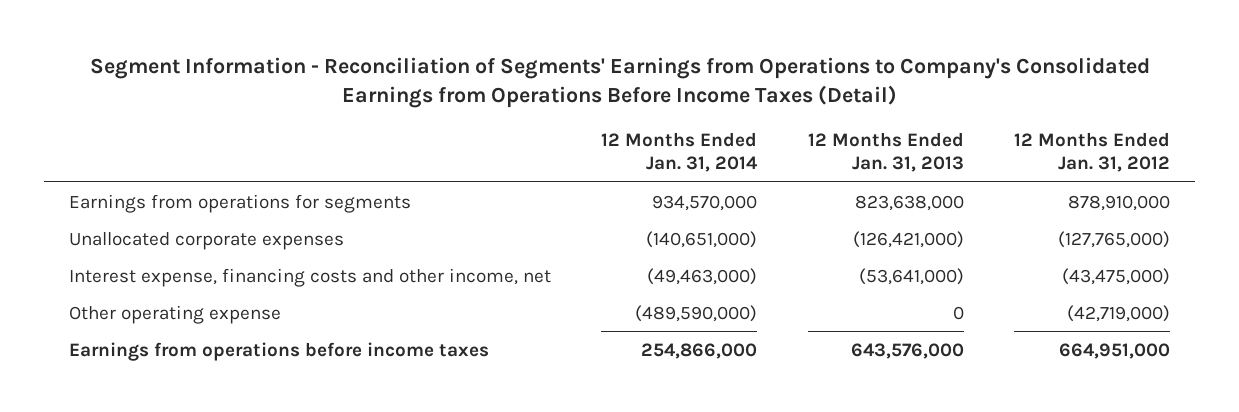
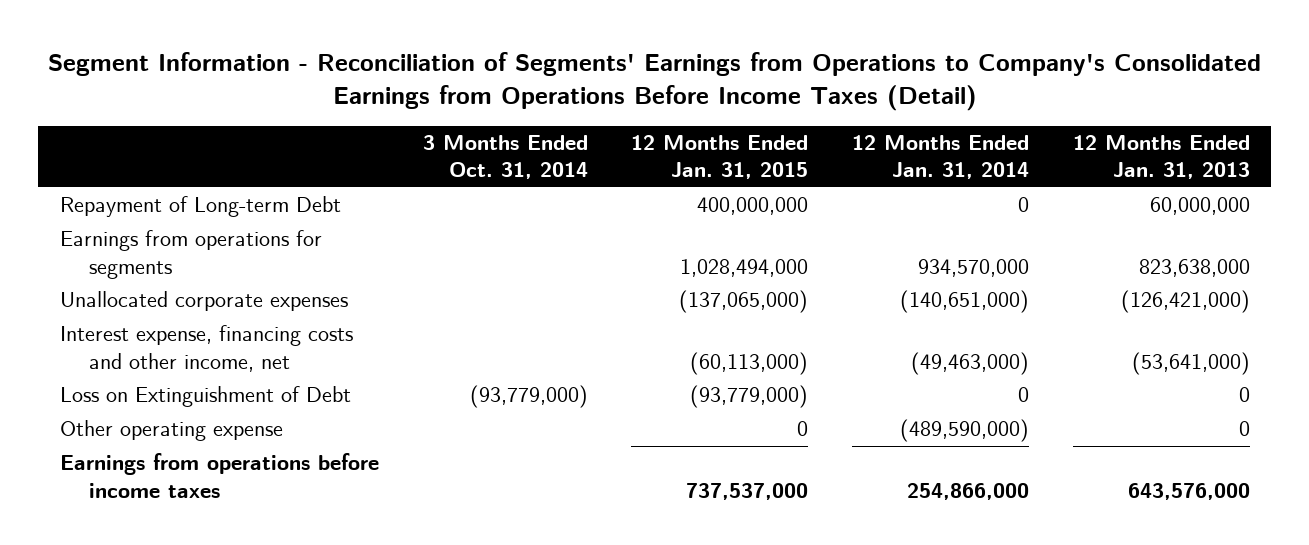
[1014,131,1171,173] 12 Months Ended Jan. 31, 2012 -> none
none -> [422,134,588,180] 3 Months Ended Oct. 31, 2014
none -> [631,134,809,180] 12 Months Ended Jan. 31, 2015
none -> [59,196,341,218] Repayment of Long-term Debt
none -> [59,386,351,408] Loss on Extinguishment of Debt

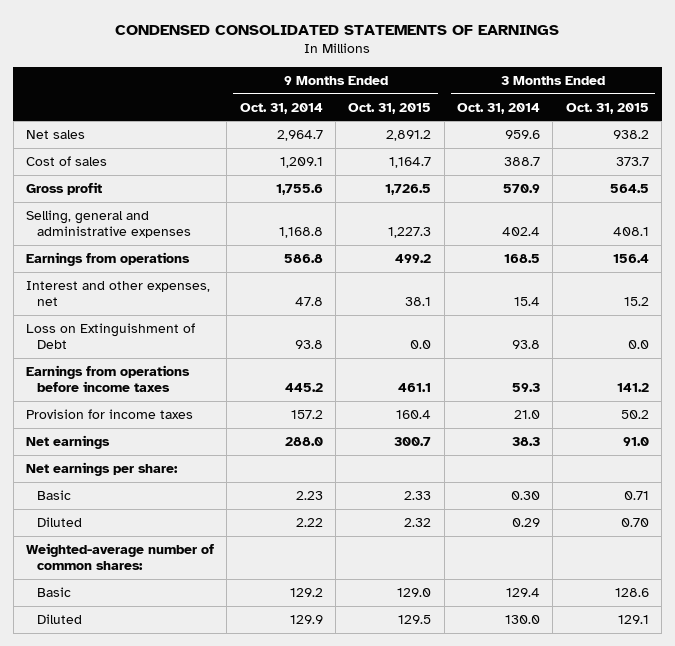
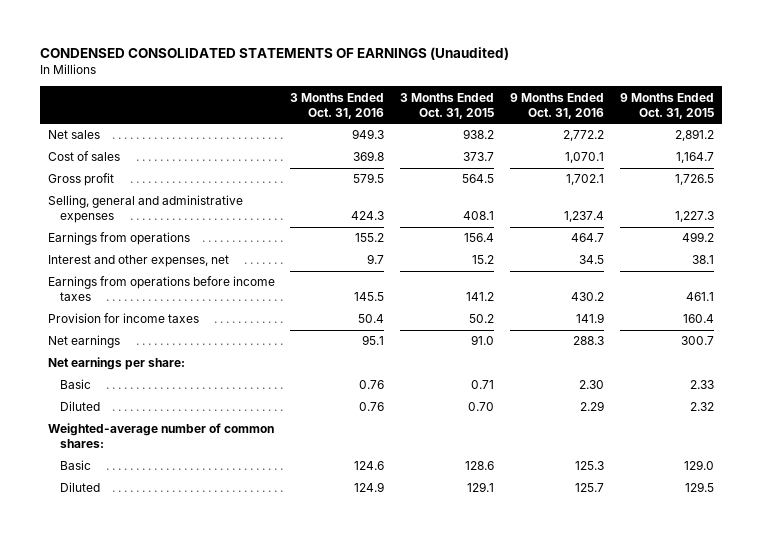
[115,24,560,35] CONDENSED CONSOLIDATED STATEMENTS OF EARNINGS -> [39,47,509,61] CONDENSED CONSOLIDATED STATEMENTS OF EARNINGS (Unaudited)
[239,102,323,114] Oct. 31, 2014 -> none
[457,102,541,114] Oct. 31, 2014 -> none
none -> [290,92,385,119] 3 Months Ended Oct. 31, 2016
none -> [510,92,605,119] 9 Months Ended Oct. 31, 2016
[26,323,196,350] Loss on Extinguishment of Debt -> none

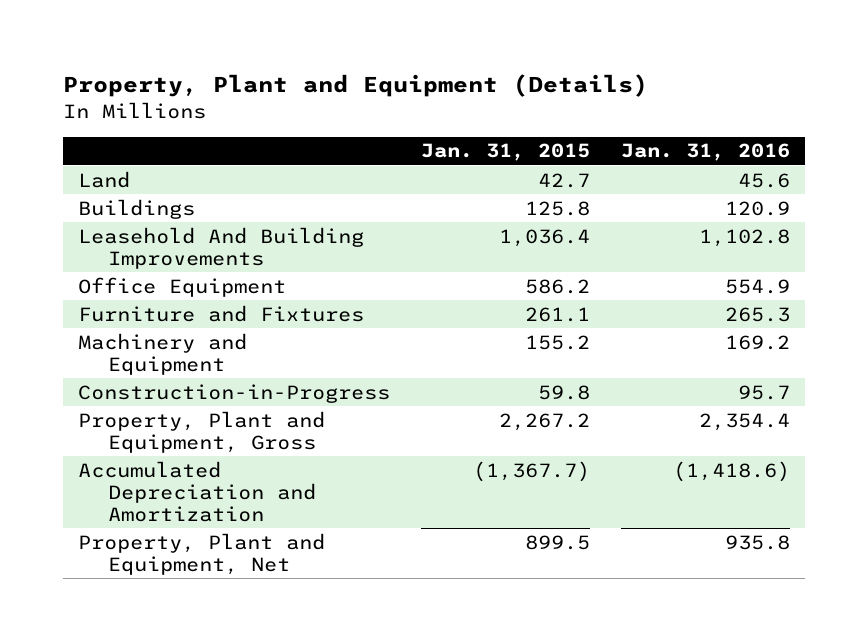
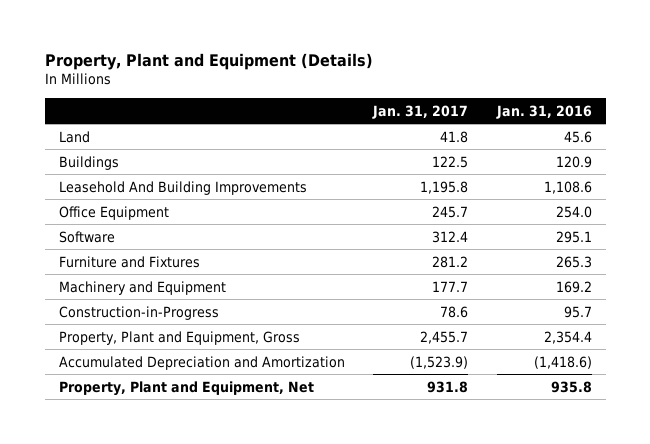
[421,143,591,162] Jan. 31, 2015 -> none
none -> [372,104,469,119] Jan. 31, 2017
[698,228,790,247] 1,102.8 -> [543,180,592,194] 1,108.6
[724,278,790,294] 554.9 -> [555,205,592,218] 254.0
none -> [58,230,115,243] Software

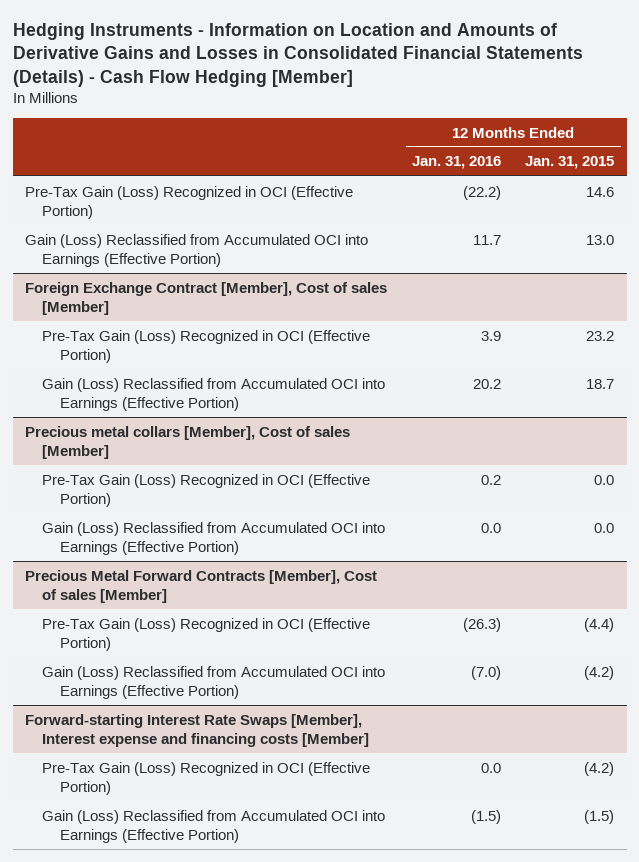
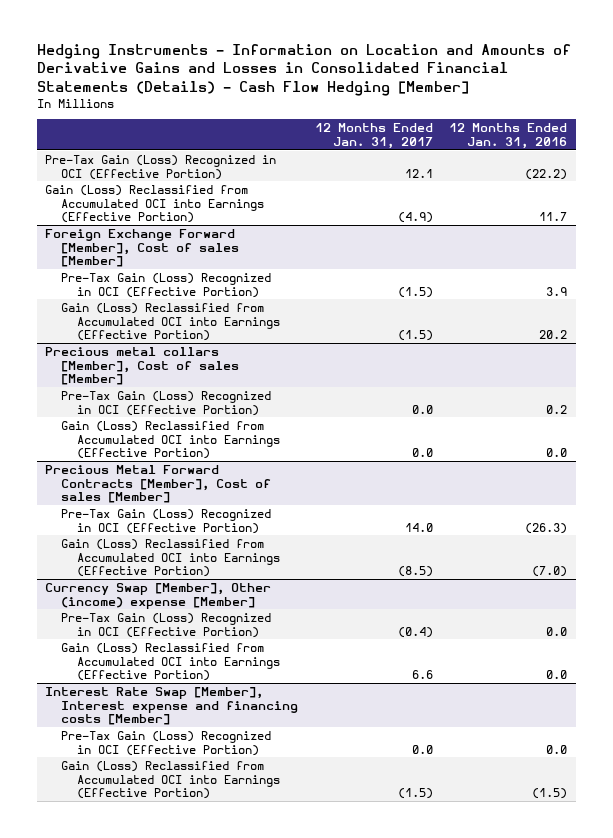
[525,156,615,170] Jan. 31, 2015 -> none
none -> [314,123,433,149] 12 Months Ended Jan. 31, 2017
[24,281,387,315] Foreign Exchange Contract [Member], Cost of sales [Member] -> [45,228,240,268] Foreign Exchange Forward [Member], Cost of sales [Member]
[24,713,370,747] Forward-starting Interest Rate Swaps [Member], Interest expense and financing costs [Member] -> none
none -> [45,582,272,609] Currency Swap [Member], Other (income) expense [Member]
none -> [61,642,281,682] Gain (Loss) Reclassified from Accumulated OCI into Earnings (Effective Portion)
none -> [45,686,299,726] Interest Rate Swap [Member], Interest expense and financing costs [Member]
none -> [61,730,272,756] Pre-Tax Gain (Loss) Recognized in OCI (Effective Portion)

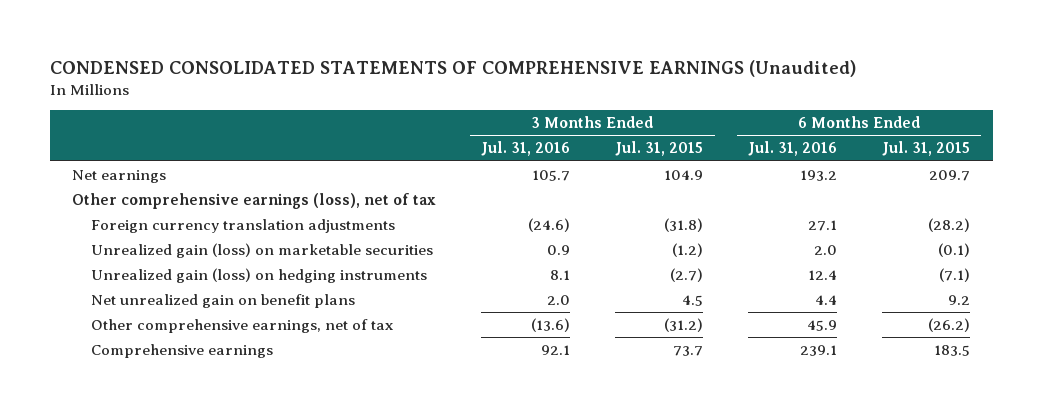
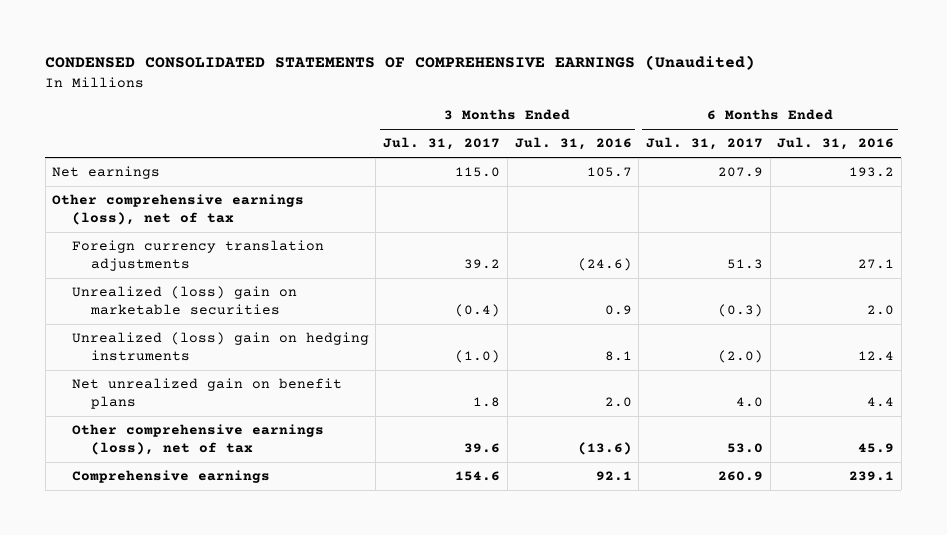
[615,141,704,157] Jul. 31, 2015 -> none
[882,141,971,157] Jul. 31, 2015 -> none
none -> [383,137,501,151] Jul. 31, 2017
none -> [645,137,763,151] Jul. 31, 2017
[90,242,433,258] Unrealized gain (loss) on marketable securities -> [71,286,297,316] Unrealized (loss) gain on marketable securities
[90,267,427,283] Unrealized gain (loss) on hedging instruments -> [71,332,369,362] Unrealized (loss) gain on hedging instruments
[90,318,393,333] Other comprehensive earnings, net of tax -> [71,424,324,456] Other comprehensive earnings (loss), net of tax

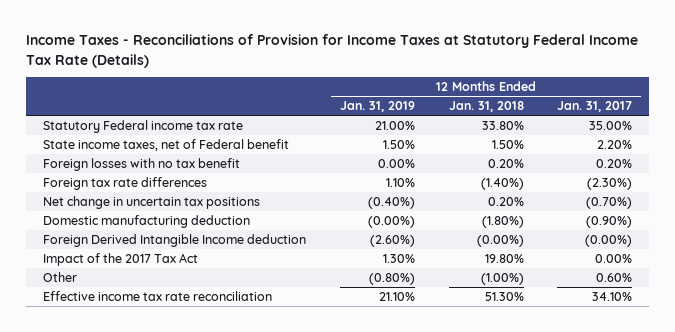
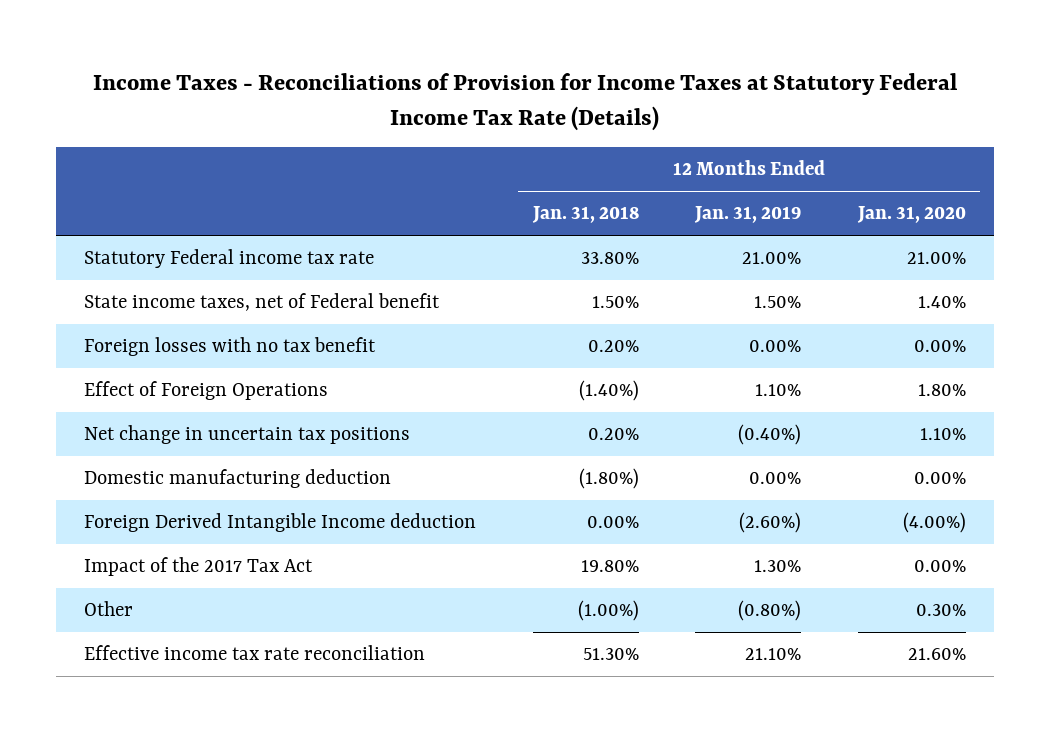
[557,101,633,113] Jan. 31, 2017 -> none
none -> [856,206,966,224] Jan. 31, 2020
[43,177,208,191] Foreign tax rate differences -> [84,381,329,401] Effect of Foreign Operations
[367,216,415,229] (0.00%) -> [749,472,802,485] 0.00%
[476,235,524,248] (0.00%) -> [586,516,639,529] 0.00%

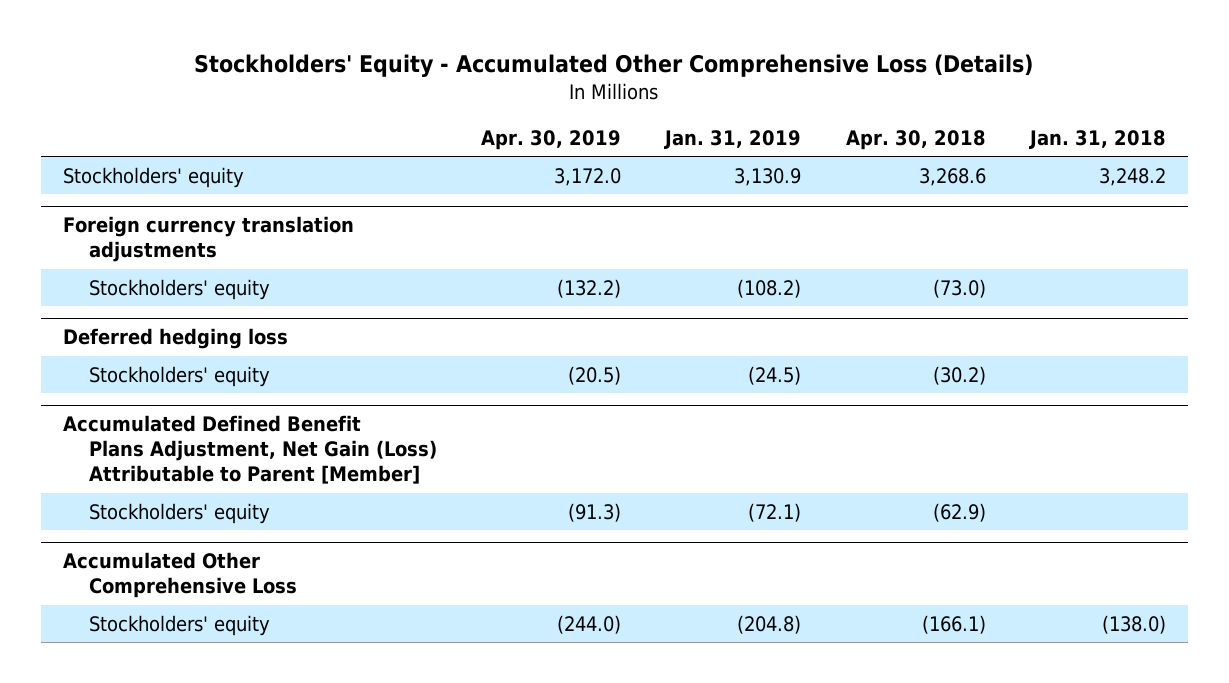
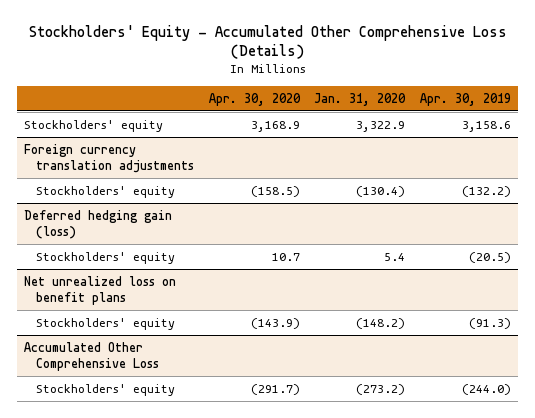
[664,129,802,149] Jan. 31, 2019 -> none
[845,129,986,150] Apr. 30, 2018 -> none
[1028,129,1166,149] Jan. 31, 2018 -> none
none -> [208,92,301,106] Apr. 30, 2020
none -> [314,92,407,106] Jan. 31, 2020
[554,167,622,186] 3,172.0 -> [462,120,512,132] 3,158.6
[63,328,289,350] Deferred hedging loss -> [24,209,173,239] Deferred hedging gain (loss)
[63,415,438,485] Accumulated Defined Benefit Plans Adjustment, Net Gain (Loss) Attributable to Parent [Member] -> [24,275,177,305] Net unrealized loss on benefit plans

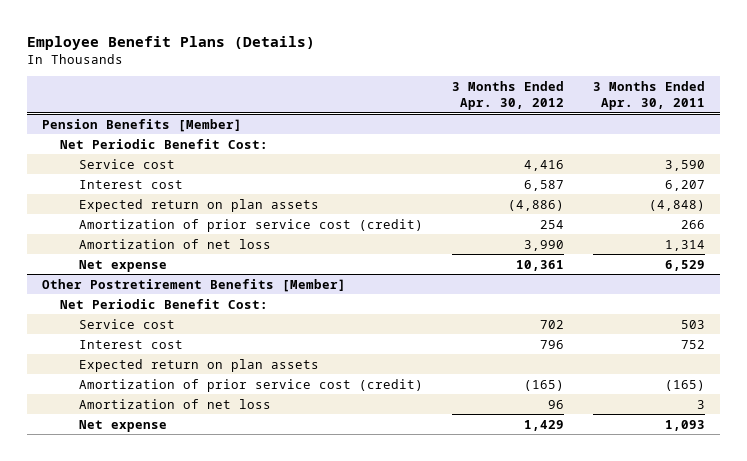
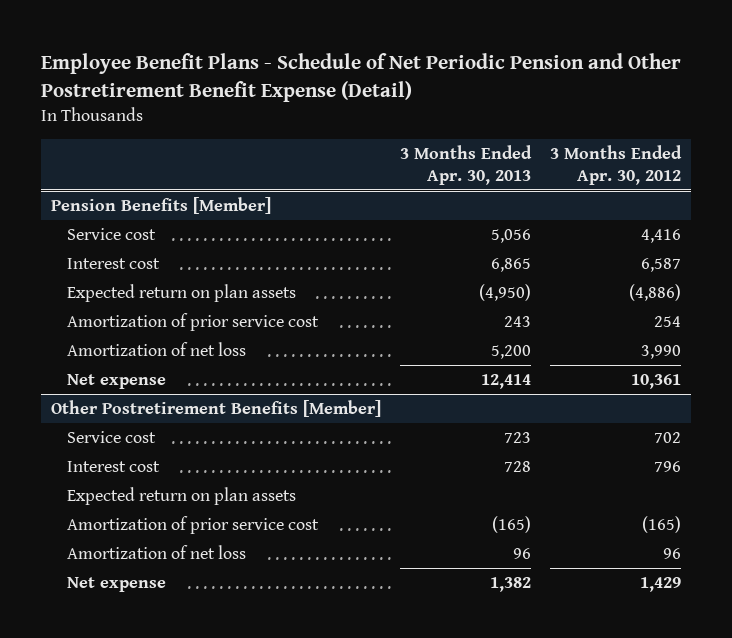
[27,35,316,50] Employee Benefit Plans (Details) -> [41,53,682,102] Employee Benefit Plans - Schedule of Net Periodic Pension and Other Postretirement Benefit Expense (Detail)
[593,80,706,111] 3 Months Ended Apr. 30, 2011 -> none
none -> [400,144,533,186] 3 Months Ended Apr. 30, 2013
[60,138,269,149] Net Periodic Benefit Cost: -> none
[79,218,424,232] Amortization of prior service cost (credit) -> [67,312,320,331] Amortization of prior service cost
[60,298,269,309] Net Periodic Benefit Cost: -> none
[79,378,424,392] Amortization of prior service cost (credit) -> [67,515,320,534] Amortization of prior service cost

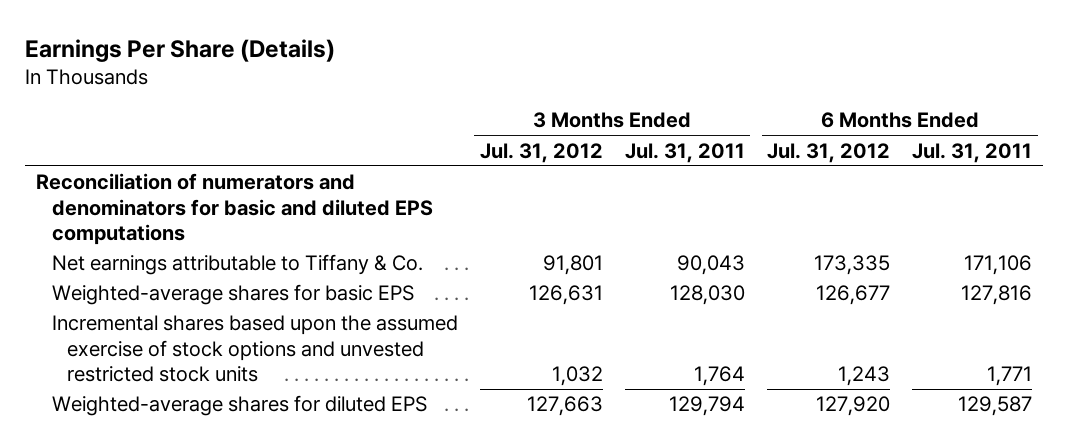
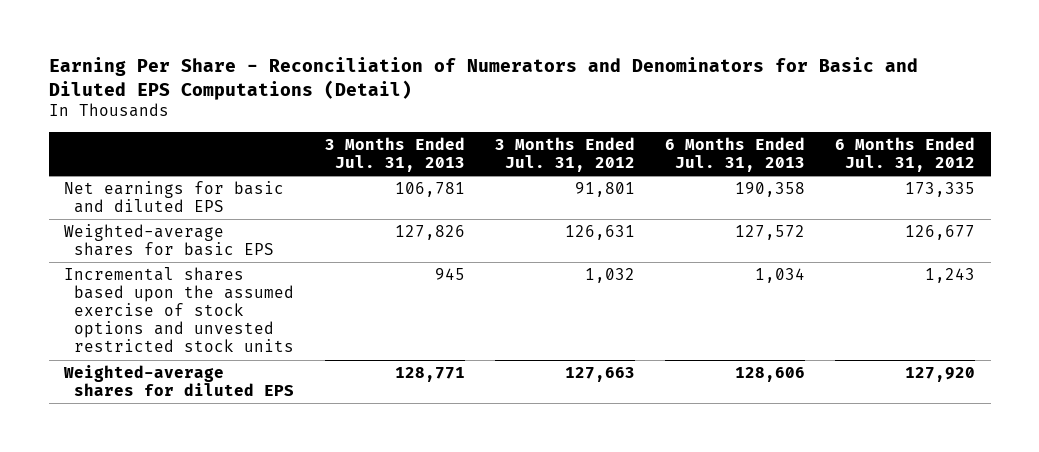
[24,38,335,62] Earnings Per Share (Details) -> [48,57,918,100] Earning Per Share - Reconciliation of Numerators and Denominators for Basic and Diluted EPS Computations (Detail)
[624,142,745,163] Jul. 31, 2011 -> none
[912,142,1033,163] Jul. 31, 2011 -> none
none -> [324,136,465,172] 3 Months Ended Jul. 31, 2013
none -> [665,136,806,172] 6 Months Ended Jul. 31, 2013
[36,173,433,246] Reconciliation of numerators and denominators for basic and diluted EPS computations -> none
[51,254,423,276] Net earnings attributable to Tiffany & Co. -> [63,181,284,214] Net earnings for basic and diluted EPS

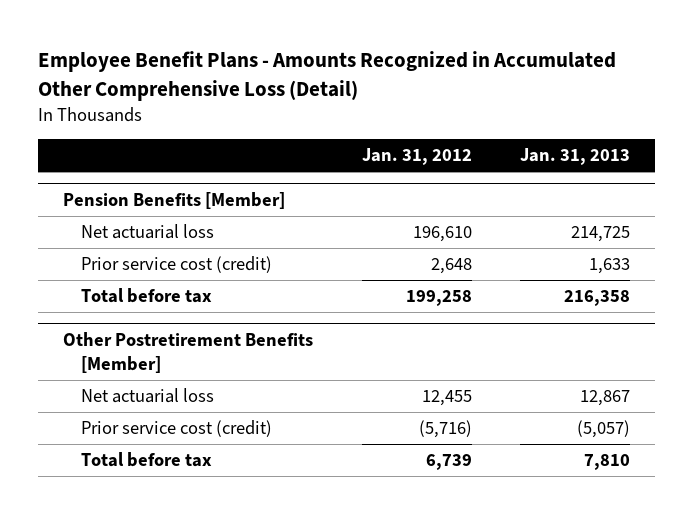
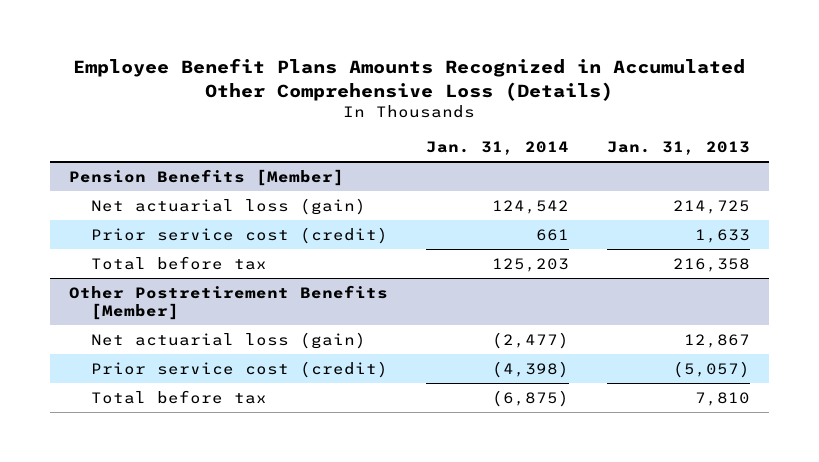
[38,51,617,101] Employee Benefit Plans - Amounts Recognized in Accumulated Other Comprehensive Loss (Detail) -> [73,58,746,101] Employee Benefit Plans Amounts Recognized in Accumulated Other Comprehensive Loss (Details)
[361,148,472,166] Jan. 31, 2012 -> none
none -> [426,141,570,156] Jan. 31, 2014
[80,224,214,240] Net actuarial loss -> [91,197,367,215] Net actuarial loss (gain)
[80,388,214,404] Net actuarial loss -> [91,331,367,349] Net actuarial loss (gain)

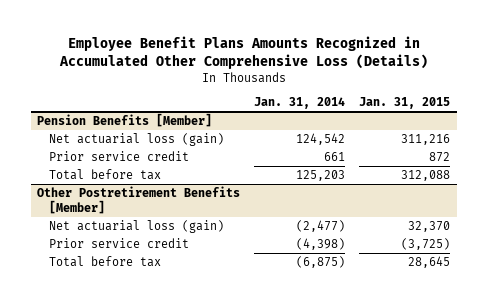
[607,141,751,156] Jan. 31, 2013 -> none
none -> [358,96,450,109] Jan. 31, 2015
[91,226,389,244] Prior service cost (credit) -> [49,151,190,162] Prior service credit
[91,360,389,378] Prior service cost (credit) -> [49,238,190,249] Prior service credit

